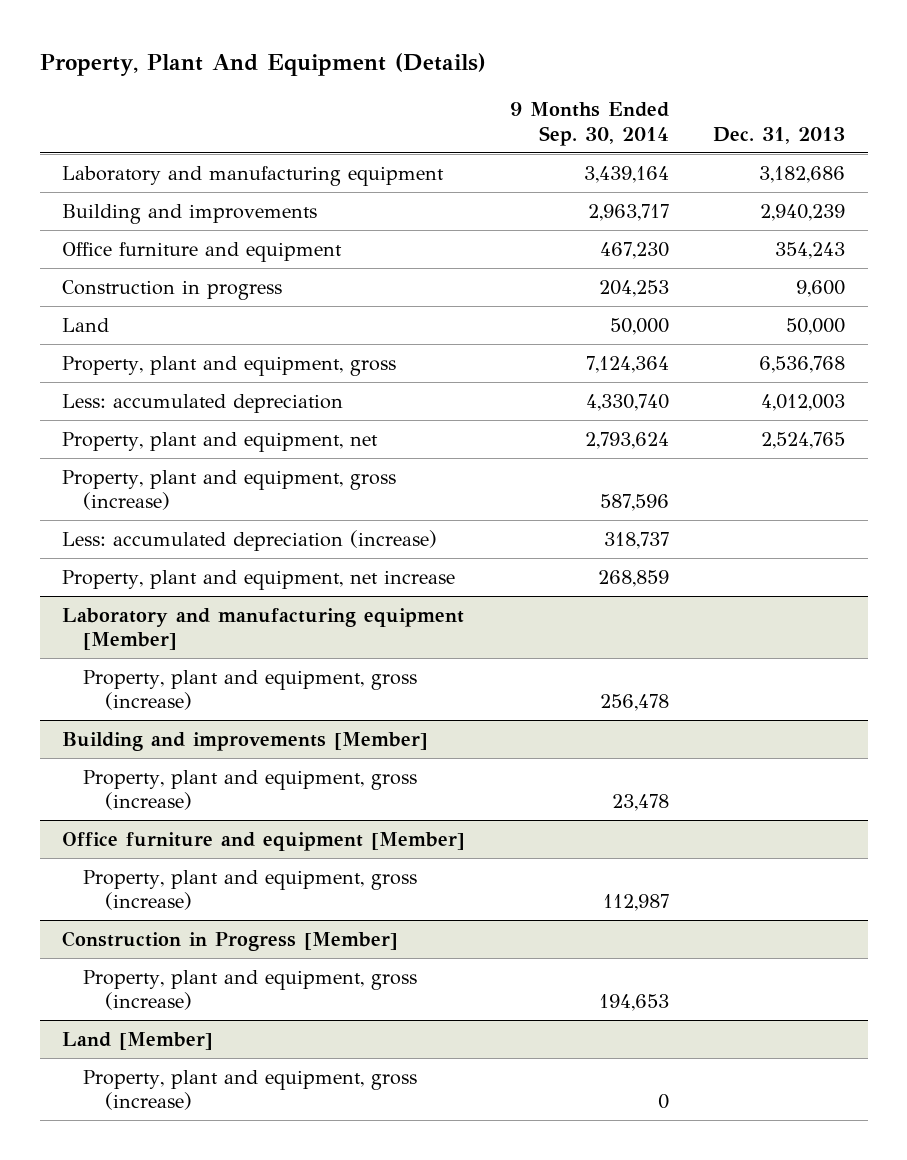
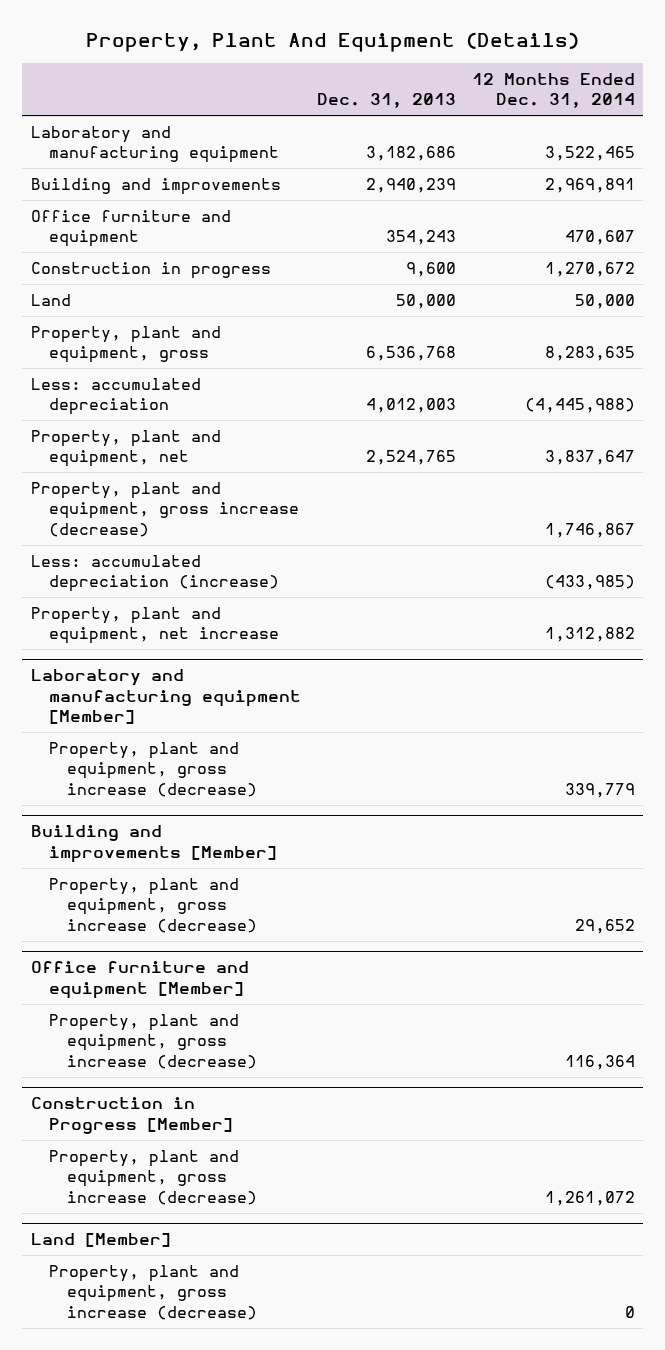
[509,101,669,146] 9 Months Ended Sep. 30, 2014 -> none
none -> [471,73,635,109] 12 Months Ended Dec. 31, 2014
[62,469,397,511] Property, plant and equipment, gross (increase) -> [30,482,299,537] Property, plant and equipment, gross increase (decrease)
[83,669,418,711] Property, plant and equipment, gross (increase) -> [48,742,257,797] Property, plant and equipment, gross increase (decrease)
[83,769,418,811] Property, plant and equipment, gross (increase) -> [48,878,257,933] Property, plant and equipment, gross increase (decrease)
[83,869,418,911] Property, plant and equipment, gross (increase) -> [48,1014,257,1069] Property, plant and equipment, gross increase (decrease)
[83,969,418,1011] Property, plant and equipment, gross (increase) -> [48,1150,257,1205] Property, plant and equipment, gross increase (decrease)
[83,1069,418,1111] Property, plant and equipment, gross (increase) -> [48,1265,257,1320] Property, plant and equipment, gross increase (decrease)

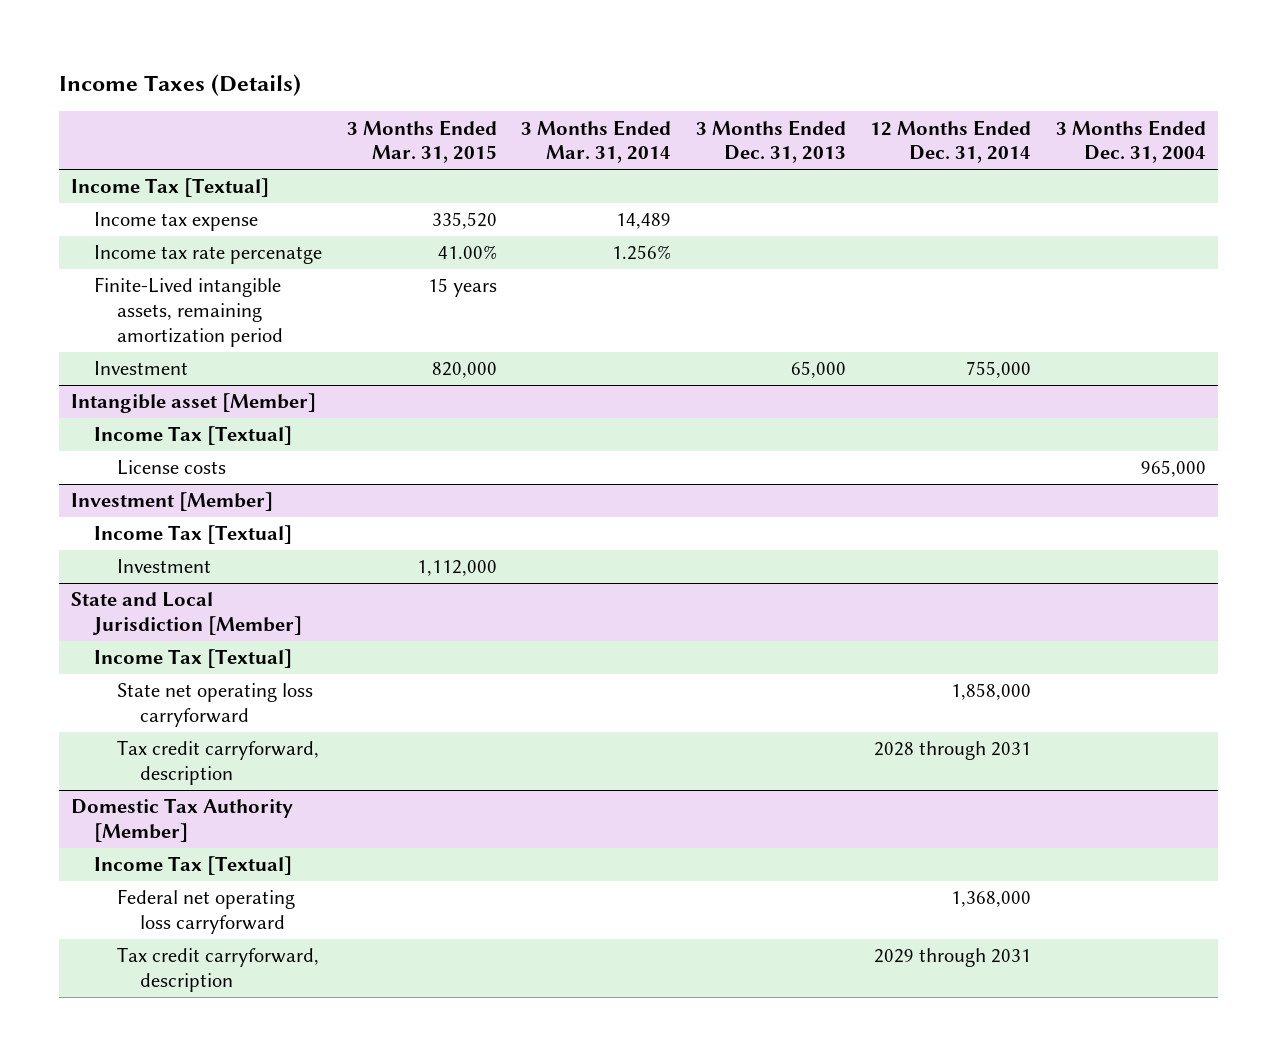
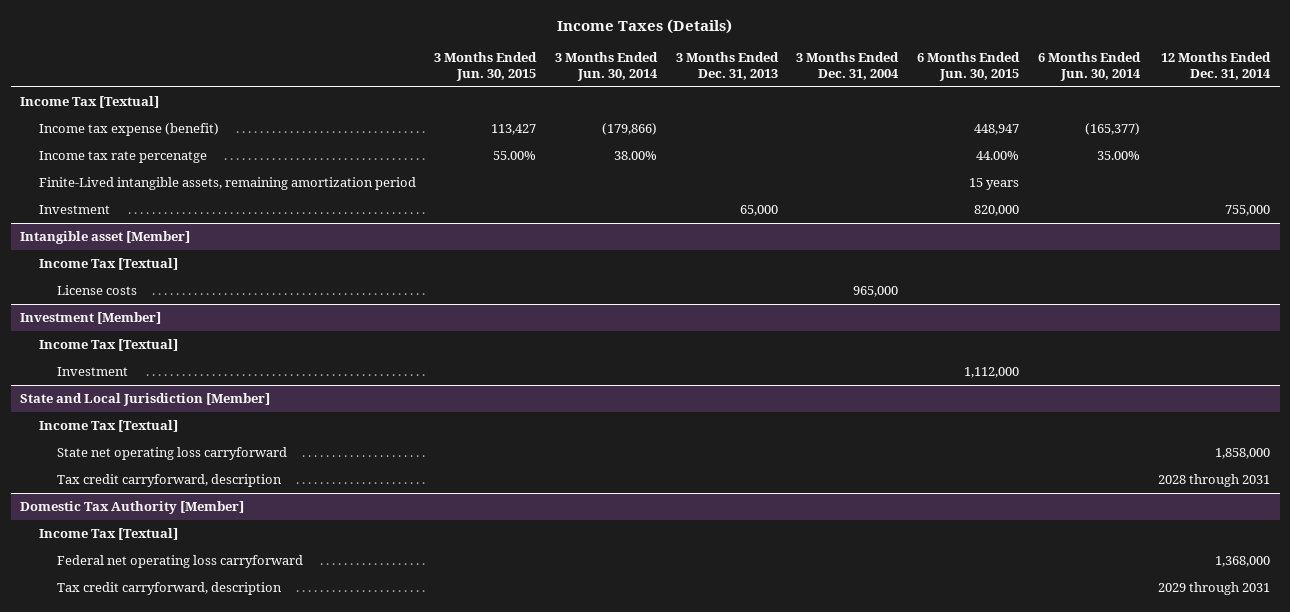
[346,119,497,164] 3 Months Ended Mar. 31, 2015 -> none
[521,119,672,164] 3 Months Ended Mar. 31, 2014 -> none
none -> [434,51,538,82] 3 Months Ended Jun. 30, 2015
none -> [555,51,659,82] 3 Months Ended Jun. 30, 2014
none -> [917,51,1021,82] 6 Months Ended Jun. 30, 2015
none -> [1037,51,1141,82] 6 Months Ended Jun. 30, 2014
[94,212,259,232] Income tax expense -> [38,122,219,136] Income tax expense (benefit)

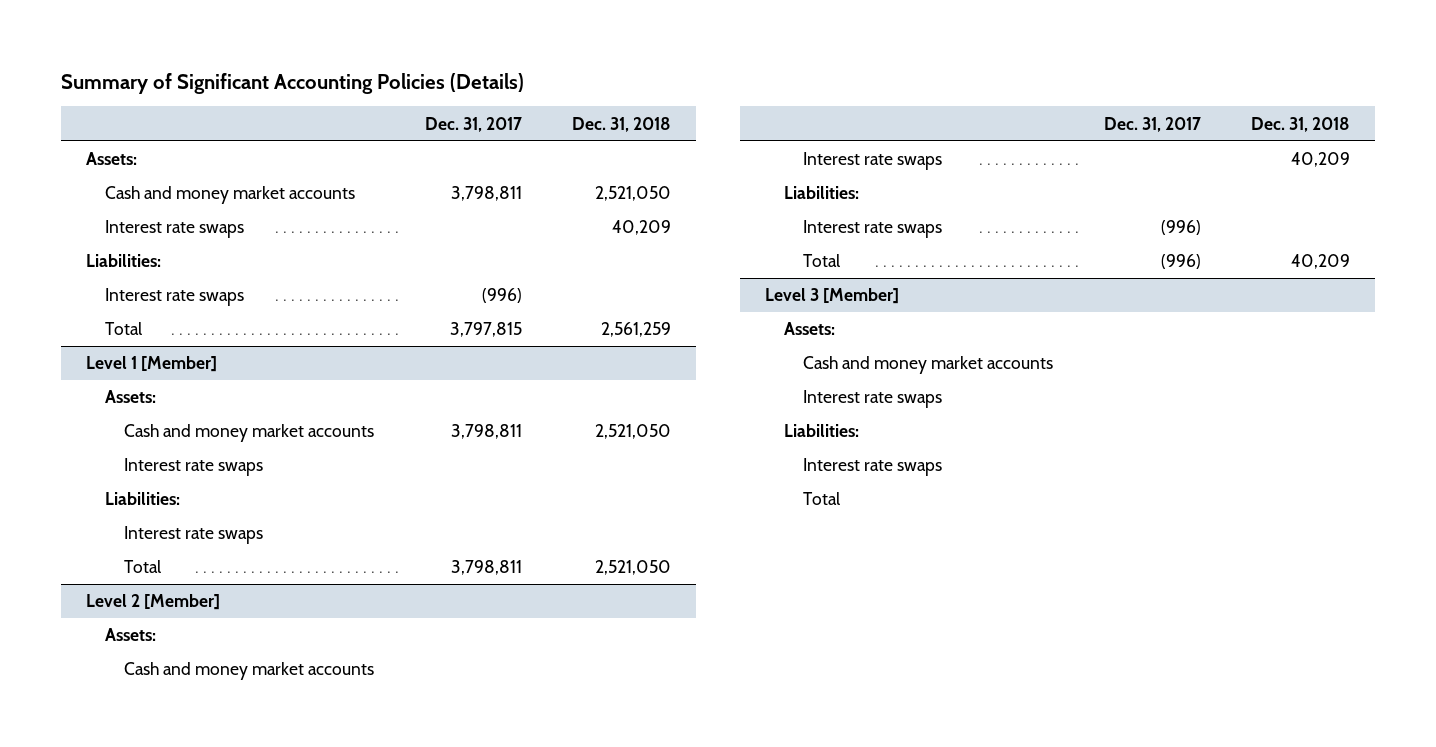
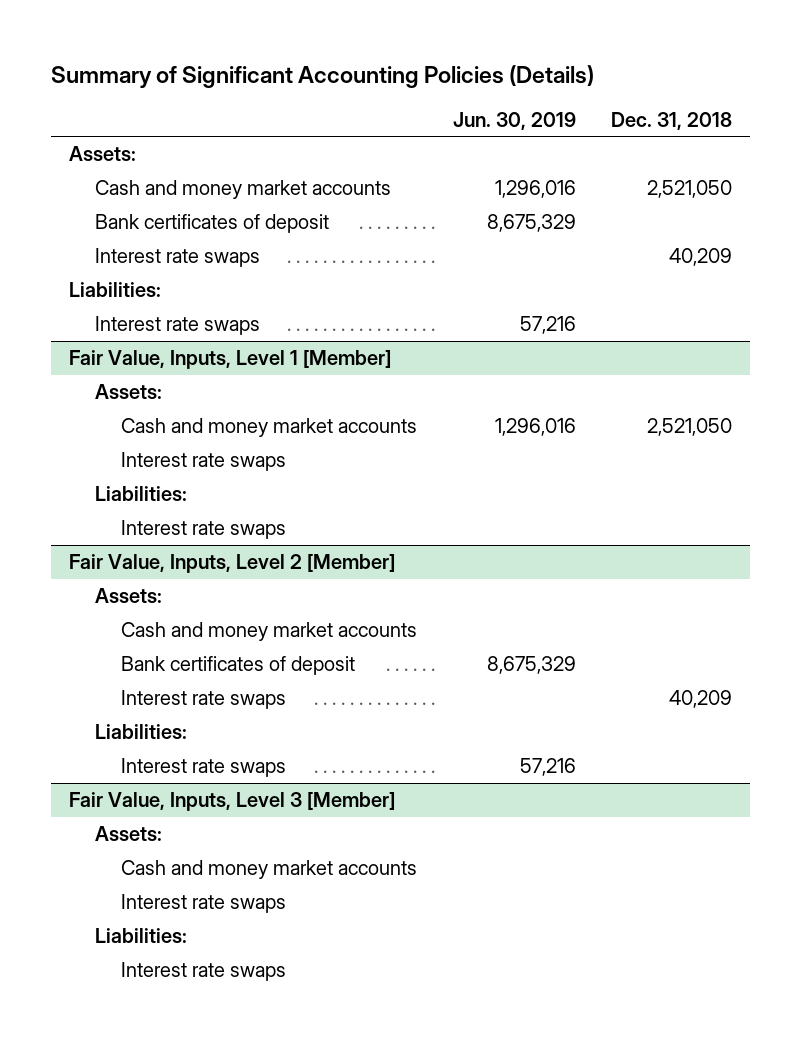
[424,116,522,132] Dec. 31, 2017 -> none
none -> [452,111,576,130] Jun. 30, 2019
none -> [95,214,330,234] Bank certificates of deposit
[105,322,143,336] Total -> none
[86,356,218,373] Level 1 [Member] -> [69,350,392,370] Fair Value, Inputs, Level 1 [Member]
[124,560,162,574] Total -> none
[86,594,221,611] Level 2 [Member] -> [69,554,396,574] Fair Value, Inputs, Level 2 [Member]
none -> [121,656,356,676] Bank certificates of deposit
[803,254,841,268] Total -> none
[765,288,900,305] Level 3 [Member] -> [69,792,396,812] Fair Value, Inputs, Level 3 [Member]
[803,492,841,506] Total -> none

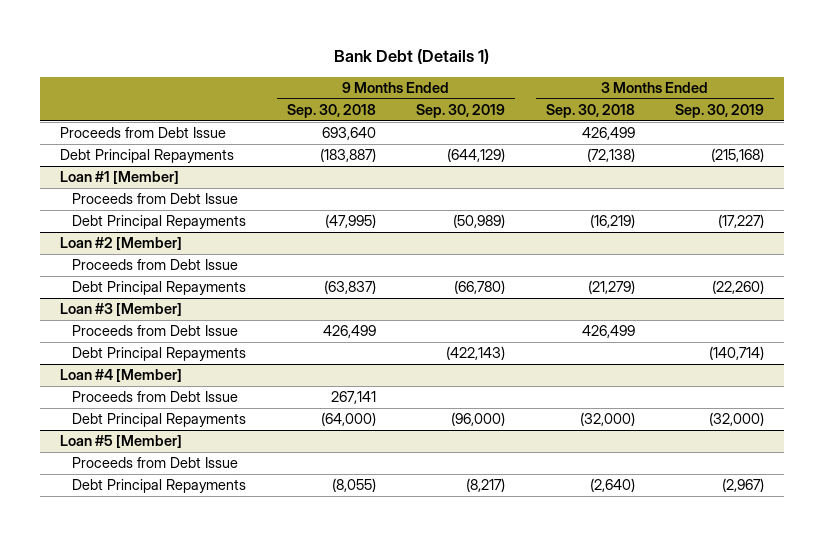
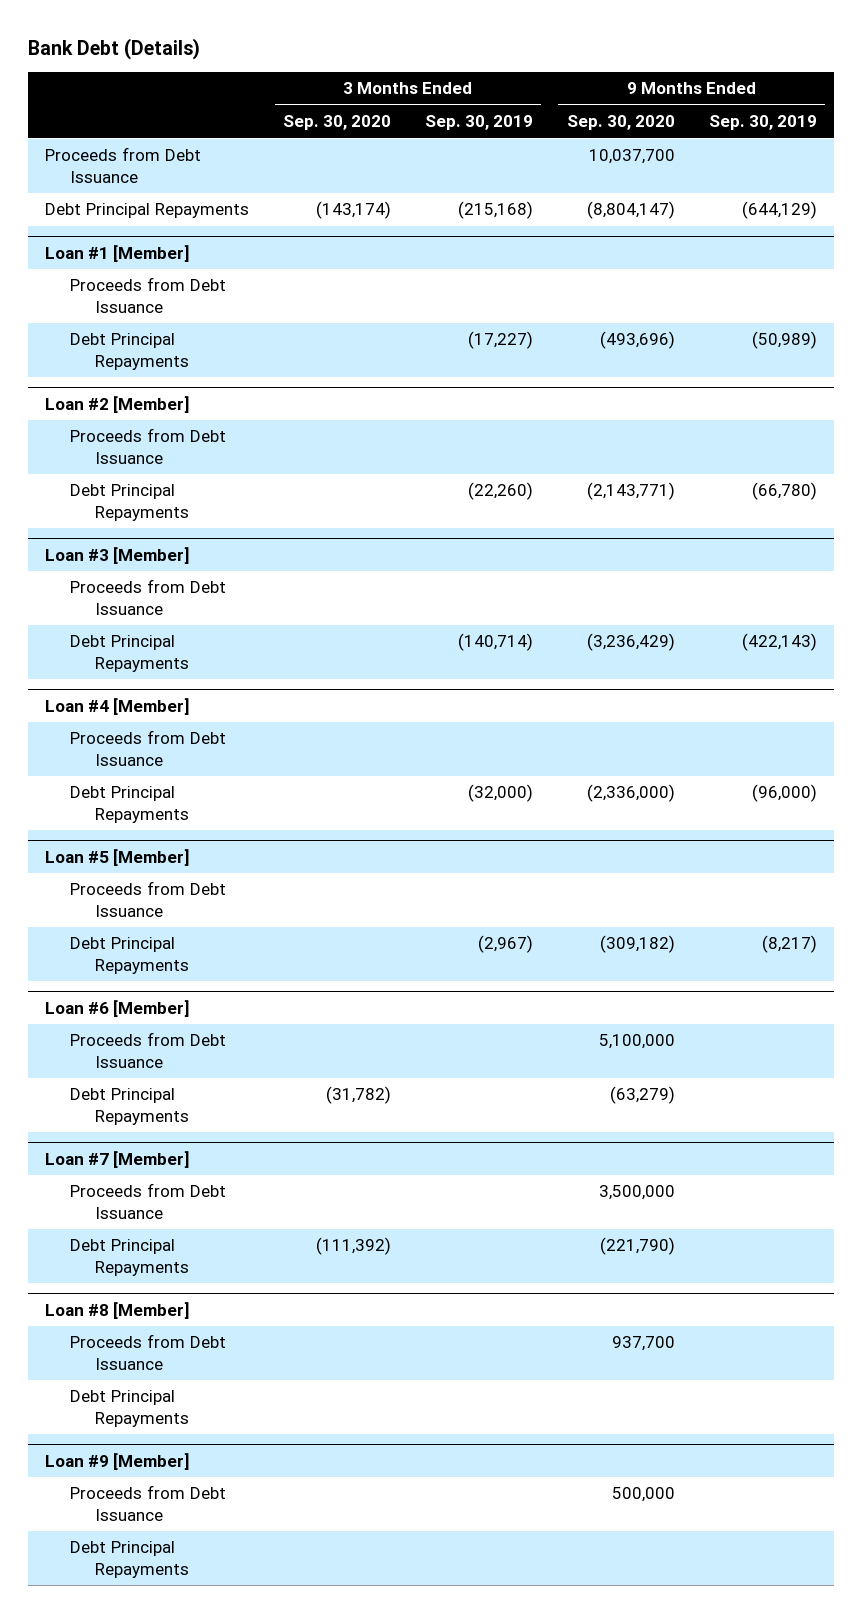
[334,49,490,65] Bank Debt (Details 1) -> [28,37,201,60] Bank Debt (Details)
[286,104,376,119] Sep. 30, 2018 -> none
[545,104,635,119] Sep. 30, 2018 -> none
none -> [283,115,392,131] Sep. 30, 2020
none -> [566,115,675,131] Sep. 30, 2020
[60,127,227,139] Proceeds from Debt Issue -> [45,147,202,183] Proceeds from Debt Issuance
[72,193,239,205] Proceeds from Debt Issue -> [70,277,227,313] Proceeds from Debt Issuance
[72,259,239,271] Proceeds from Debt Issue -> [70,428,227,464] Proceeds from Debt Issuance
[72,325,239,337] Proceeds from Debt Issue -> [70,579,227,615] Proceeds from Debt Issuance
[72,391,239,403] Proceeds from Debt Issue -> [70,730,227,766] Proceeds from Debt Issuance
[72,457,239,469] Proceeds from Debt Issue -> [70,881,227,917] Proceeds from Debt Issuance
none -> [45,1000,191,1018] Loan #6 [Member]
none -> [70,1032,227,1068] Proceeds from Debt Issuance
none -> [70,1088,189,1125] Debt Principal Repayments
none -> [45,1151,191,1169] Loan #7 [Member]
none -> [70,1183,227,1219] Proceeds from Debt Issuance
none -> [70,1239,189,1276] Debt Principal Repayments
none -> [45,1302,191,1320] Loan #8 [Member]
none -> [70,1334,227,1370] Proceeds from Debt Issuance
none -> [70,1390,189,1427] Debt Principal Repayments
none -> [45,1453,191,1471] Loan #9 [Member]
none -> [70,1485,227,1521] Proceeds from Debt Issuance
none -> [70,1541,189,1578] Debt Principal Repayments

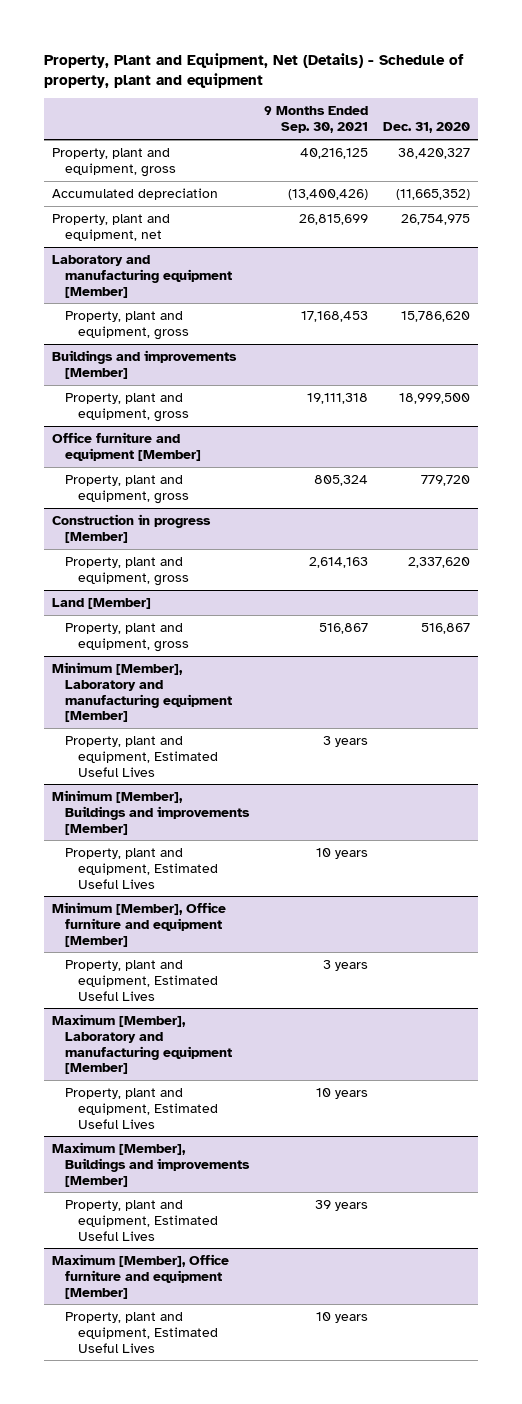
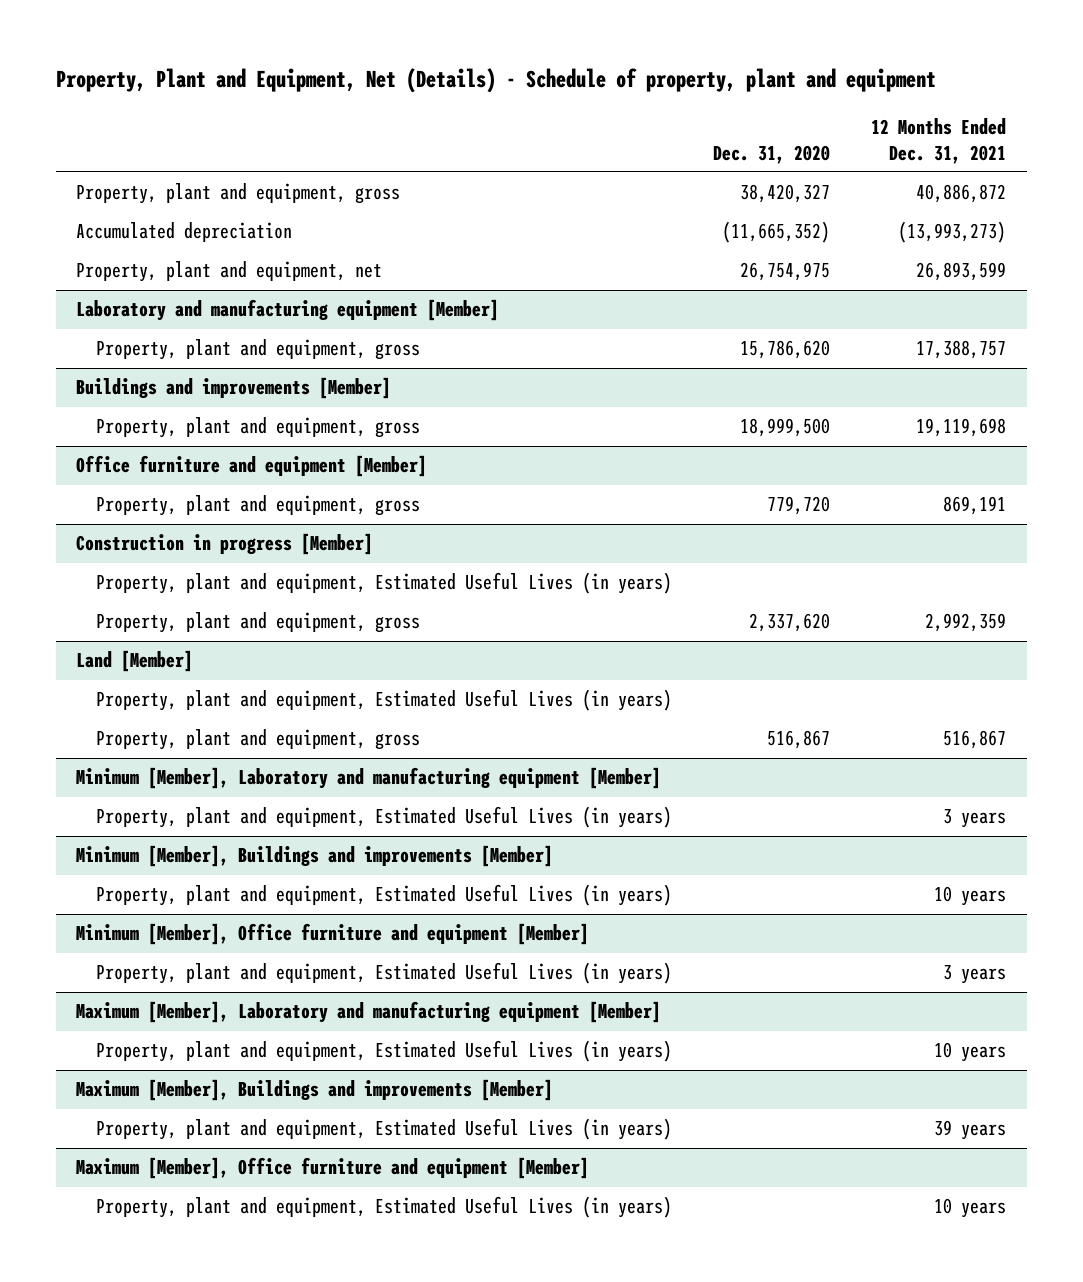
[264,106,369,134] 9 Months Ended Sep. 30, 2021 -> none
none -> [871,117,1007,164] 12 Months Ended Dec. 31, 2021
none -> [95,572,672,595] Property, plant and equipment, Estimated Useful Lives (in years)
none -> [95,689,672,712] Property, plant and equipment, Estimated Useful Lives (in years)
[64,735,219,777] Property, plant and equipment, Estimated Useful Lives -> [95,806,672,829] Property, plant and equipment, Estimated Useful Lives (in years)
[64,847,219,889] Property, plant and equipment, Estimated Useful Lives -> [95,884,672,907] Property, plant and equipment, Estimated Useful Lives (in years)
[64,959,219,1001] Property, plant and equipment, Estimated Useful Lives -> [95,962,672,985] Property, plant and equipment, Estimated Useful Lives (in years)
[64,1087,219,1129] Property, plant and equipment, Estimated Useful Lives -> [95,1040,672,1063] Property, plant and equipment, Estimated Useful Lives (in years)
[64,1199,219,1241] Property, plant and equipment, Estimated Useful Lives -> [95,1118,672,1141] Property, plant and equipment, Estimated Useful Lives (in years)
[64,1311,219,1353] Property, plant and equipment, Estimated Useful Lives -> [95,1196,672,1219] Property, plant and equipment, Estimated Useful Lives (in years)

